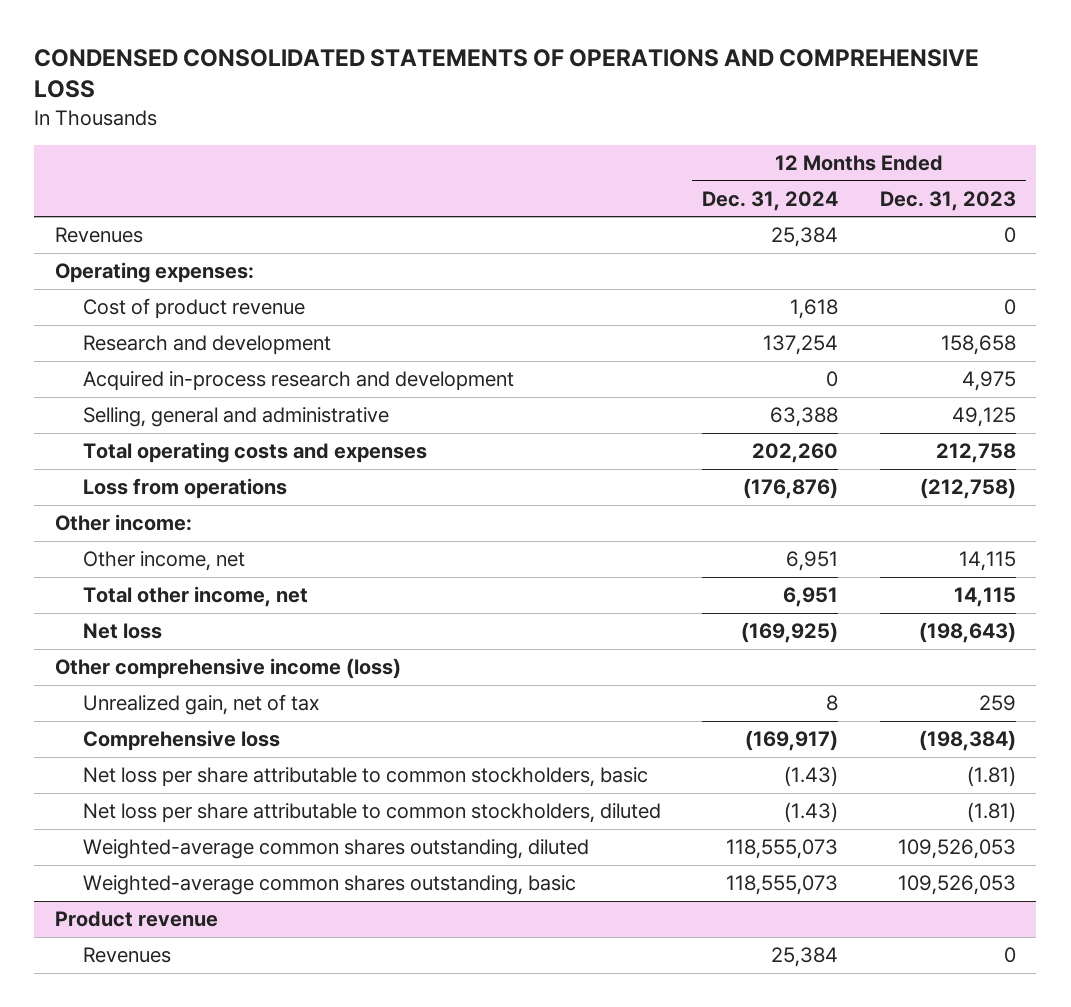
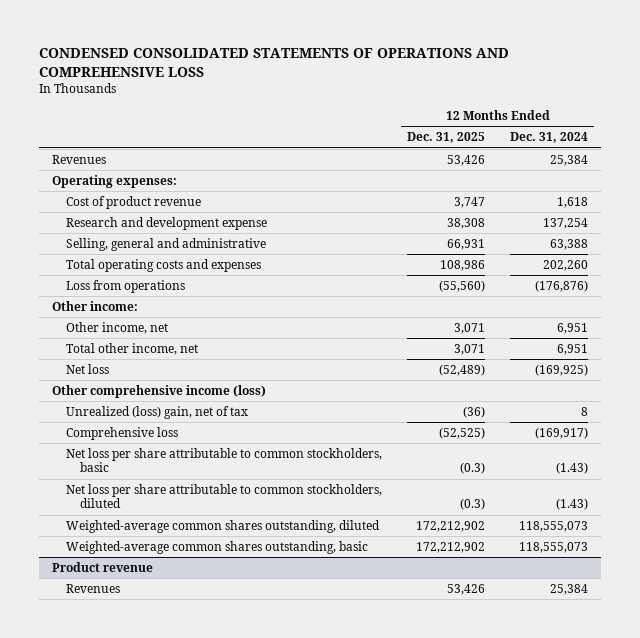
[879,190,1016,211] Dec. 31, 2023 -> none
none -> [407,132,486,144] Dec. 31, 2025
[82,370,514,391] Acquired in-process research and development -> none
[82,334,331,355] Research and development -> [66,217,268,231] Research and development expense
[82,693,320,715] Unrealized gain, net of tax -> [66,406,249,420] Unrealized (loss) gain, net of tax

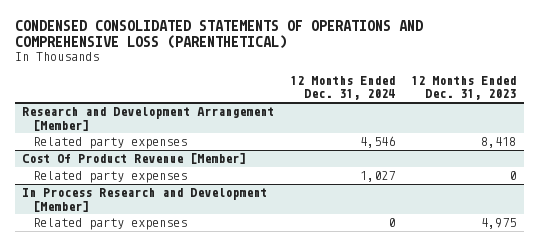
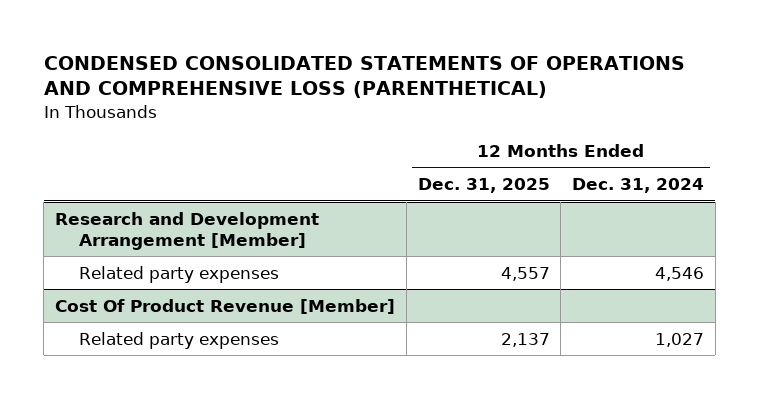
[410,76,516,101] 12 Months Ended Dec. 31, 2023 -> none
none -> [417,178,550,194] Dec. 31, 2025
[22,188,268,212] In Process Research and Development [Member] -> none
[32,218,187,231] Related party expenses -> none

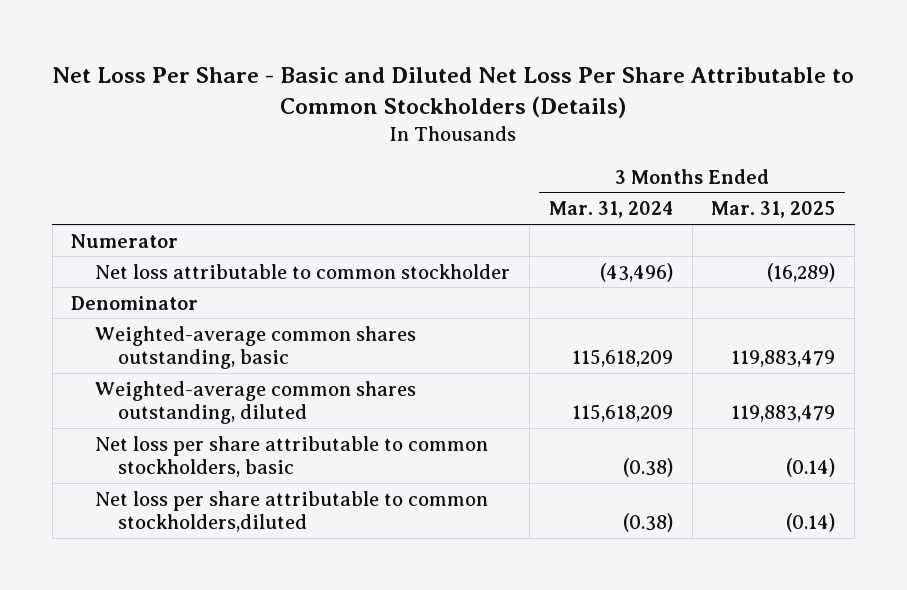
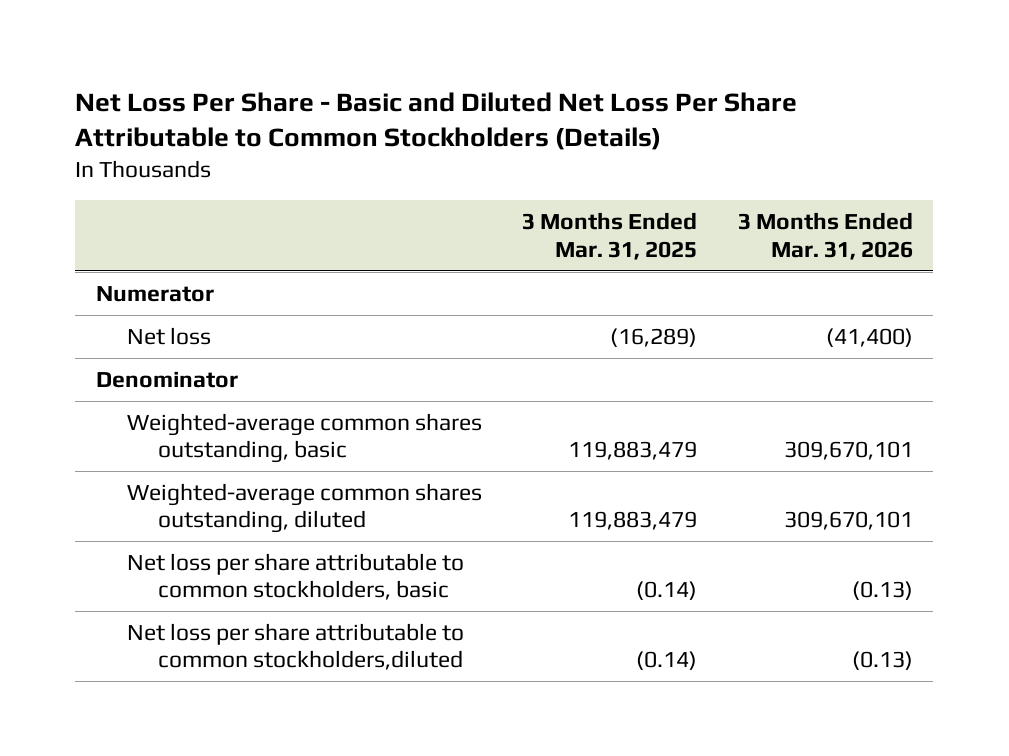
[548,201,673,219] Mar. 31, 2024 -> none
none -> [738,211,914,260] 3 Months Ended Mar. 31, 2026
[94,263,510,279] Net loss attributable to common stockholder -> [126,326,211,345] Net loss

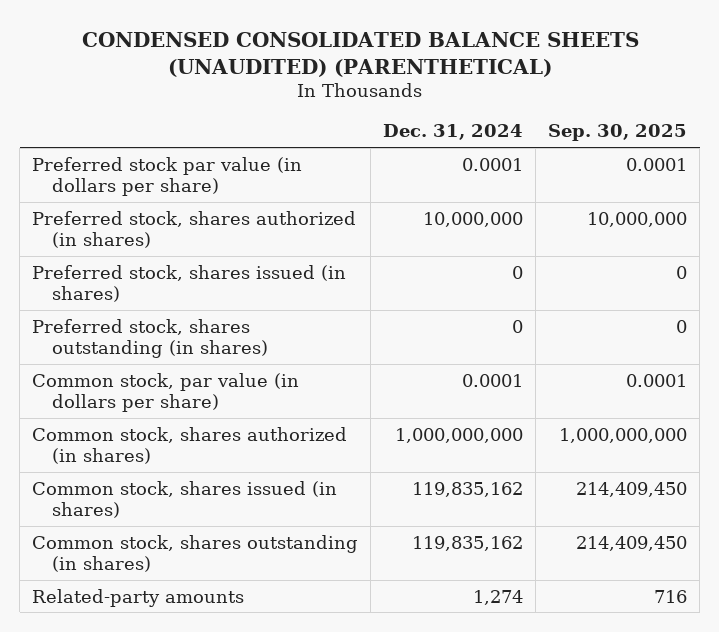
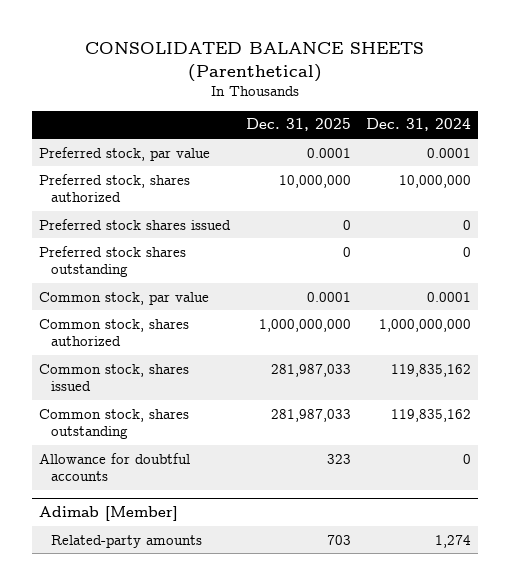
[81,31,639,77] CONDENSED CONSOLIDATED BALANCE SHEETS (UNAUDITED) (PARENTHETICAL) -> [85,42,425,82] CONSOLIDATED BALANCE SHEETS (Parenthetical)
[548,124,688,142] Sep. 30, 2025 -> none
none -> [245,118,351,132] Dec. 31, 2025
[32,156,303,197] Preferred stock par value (in dollars per share) -> [39,146,211,161] Preferred stock, par value
[32,210,357,249] Preferred stock, shares authorized (in shares) -> [39,173,191,203] Preferred stock, shares authorized
[32,264,347,303] Preferred stock, shares issued (in shares) -> [39,218,232,230] Preferred stock shares issued
[32,318,269,359] Preferred stock, shares outstanding (in shares) -> [39,245,187,278] Preferred stock shares outstanding
[32,372,300,413] Common stock, par value (in dollars per share) -> [39,291,210,305] Common stock, par value
[32,426,348,465] Common stock, shares authorized (in shares) -> [39,318,190,347] Common stock, shares authorized
[32,480,338,519] Common stock, shares issued (in shares) -> [39,363,190,392] Common stock, shares issued
[32,534,359,573] Common stock, shares outstanding (in shares) -> [39,408,190,440] Common stock, shares outstanding
none -> [39,452,191,482] Allowance for doubtful accounts
none -> [39,506,179,522] Adimab [Member]

